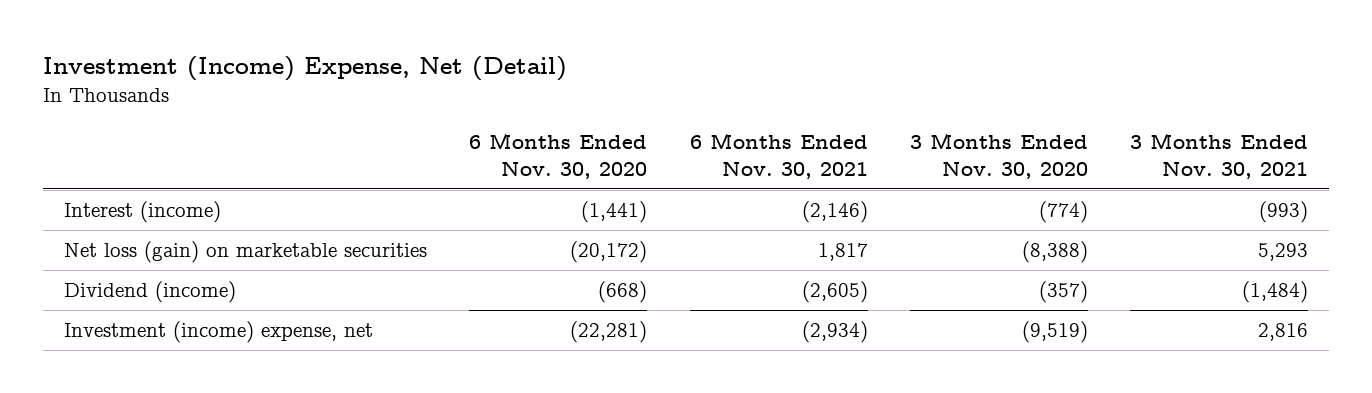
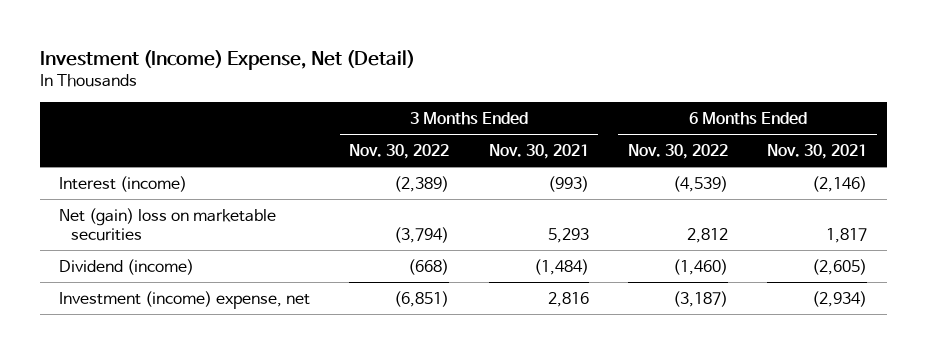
[469,133,648,179] 6 Months Ended Nov. 30, 2020 -> none
[909,133,1088,179] 3 Months Ended Nov. 30, 2020 -> none
none -> [349,144,450,160] Nov. 30, 2022
none -> [627,144,728,160] Nov. 30, 2022
[63,241,427,264] Net loss (gain) on marketable securities -> [59,207,277,242] Net (gain) loss on marketable securities

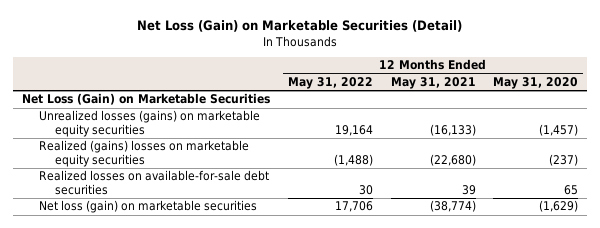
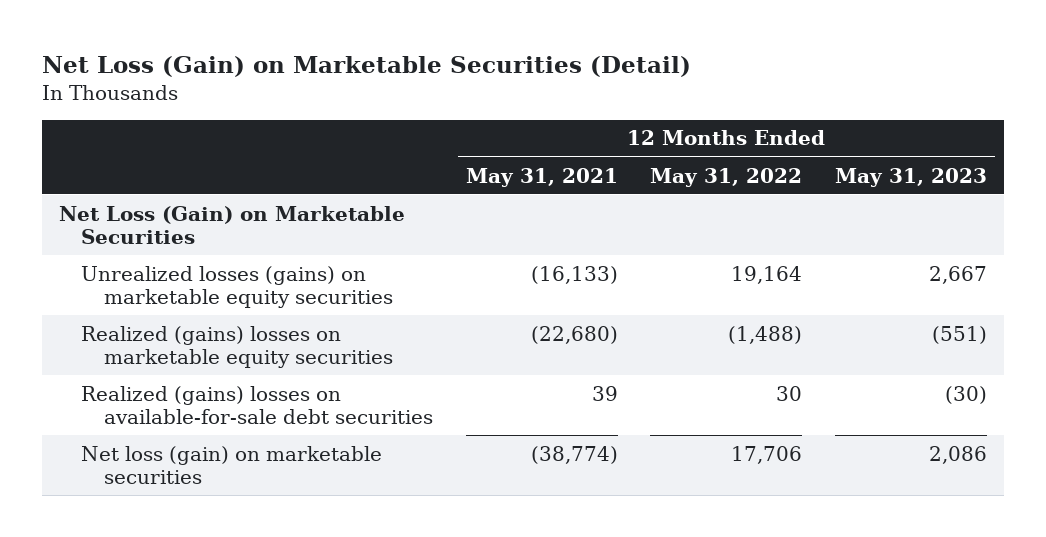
[493,77,579,90] May 31, 2020 -> none
none -> [835,167,988,187] May 31, 2023
[38,170,269,195] Realized losses on available-for-sale debt securities -> [81,385,433,425] Realized (gains) losses on available-for-sale debt securities

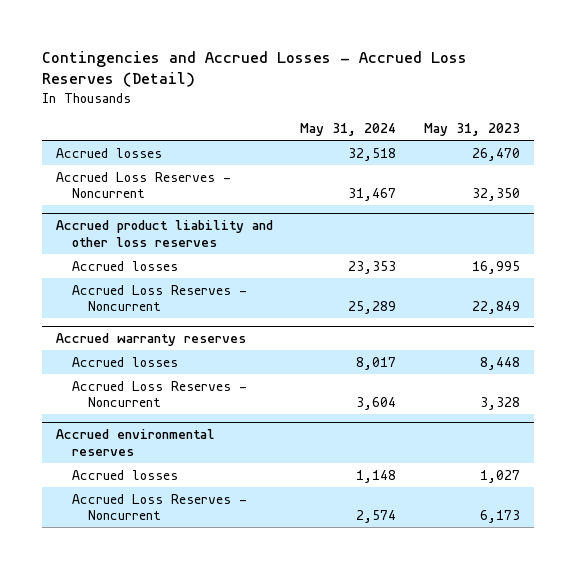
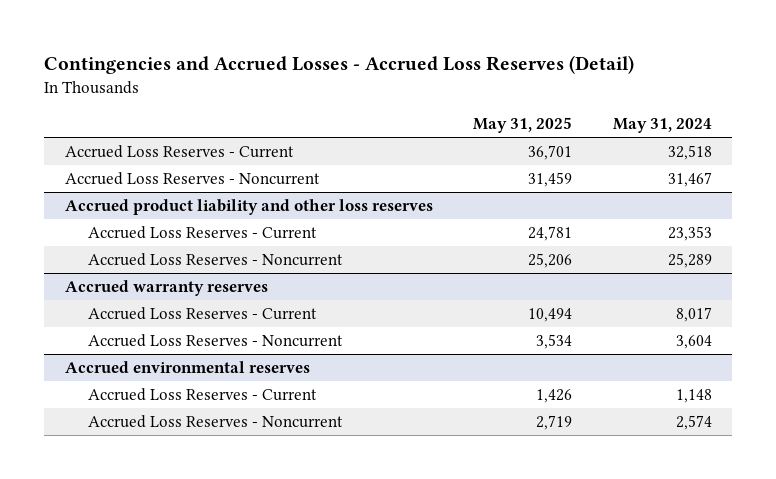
[423,123,520,137] May 31, 2023 -> none
none -> [473,116,573,133] May 31, 2025
[55,147,162,158] Accrued losses -> [64,145,294,159] Accrued Loss Reserves - Current
[72,260,179,271] Accrued losses -> [88,226,318,240] Accrued Loss Reserves - Current
[72,356,179,367] Accrued losses -> [88,307,318,321] Accrued Loss Reserves - Current
[72,469,179,480] Accrued losses -> [88,388,318,402] Accrued Loss Reserves - Current

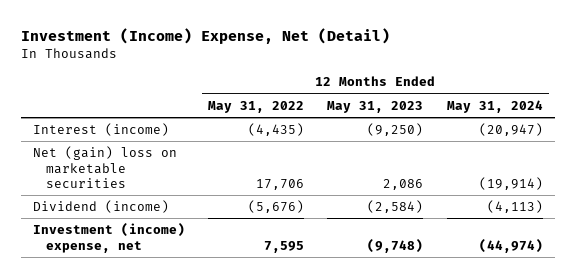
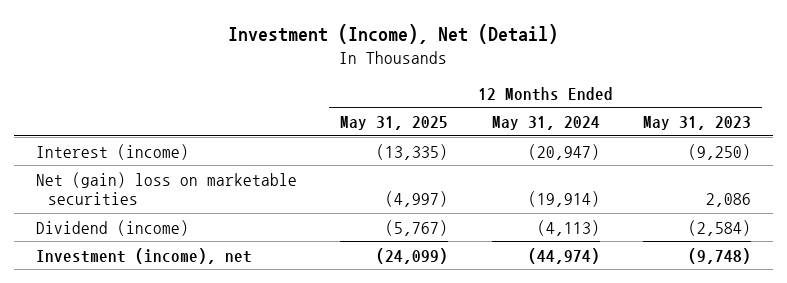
[20,27,390,44] Investment (Income) Expense, Net (Detail) -> [228,23,559,44] Investment (Income), Net (Detail)
[208,100,305,113] May 31, 2022 -> none
none -> [340,116,449,131] May 31, 2025
[32,223,185,253] Investment (income) expense, net -> [35,247,252,264] Investment (income), net

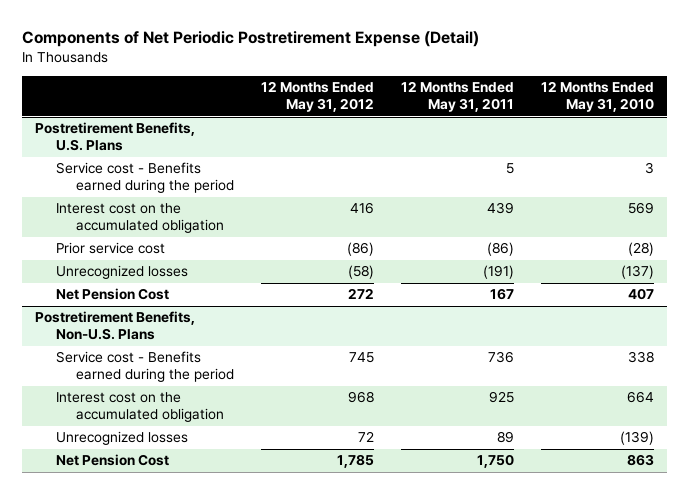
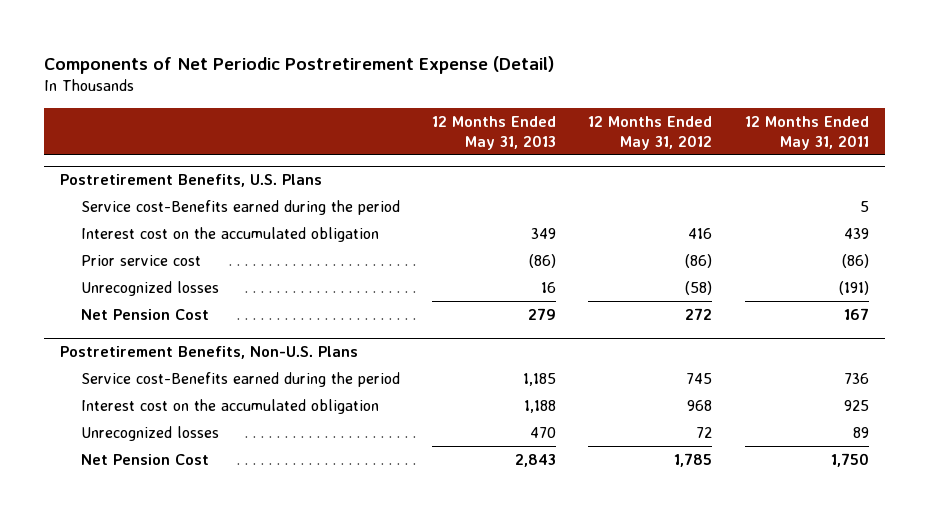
[540,81,654,113] 12 Months Ended May 31, 2010 -> none
none -> [432,115,557,150] 12 Months Ended May 31, 2013
[55,162,234,194] Service cost - Benefits earned during the period -> [81,200,401,216] Service cost-Benefits earned during the period
[55,351,234,383] Service cost - Benefits earned during the period -> [81,372,401,388] Service cost-Benefits earned during the period

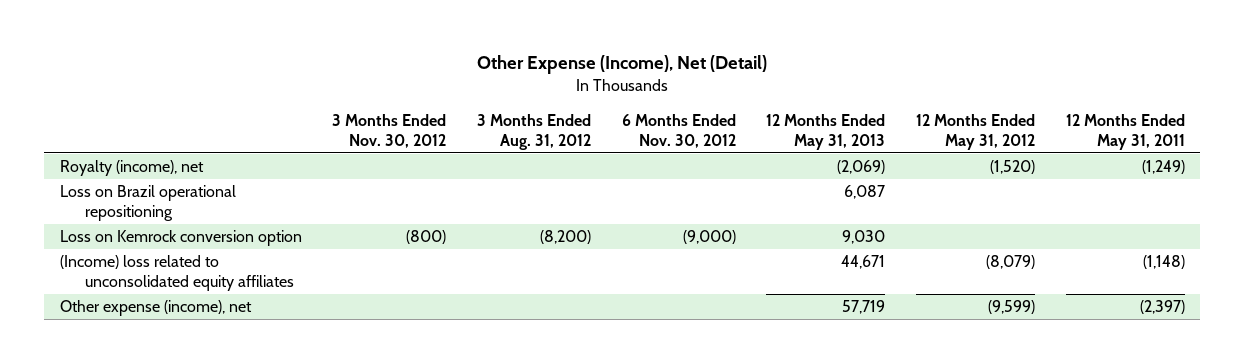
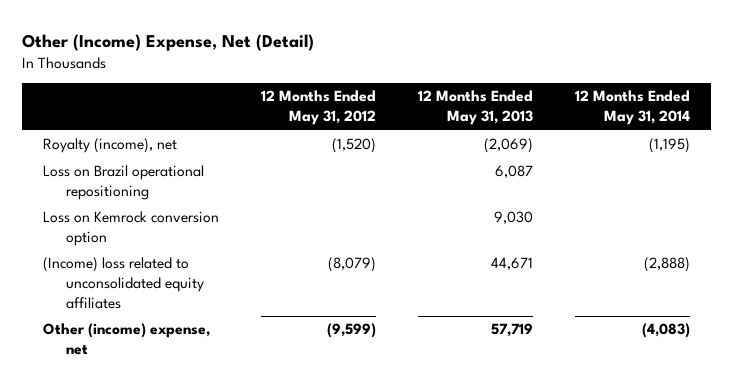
[477,55,768,75] Other Expense (Income), Net (Detail) -> [22,33,315,51] Other (Income) Expense, Net (Detail)
[332,113,447,148] 3 Months Ended Nov. 30, 2012 -> none
[476,113,591,150] 3 Months Ended Aug. 31, 2012 -> none
[621,113,736,148] 6 Months Ended Nov. 30, 2012 -> none
[1065,113,1185,150] 12 Months Ended May 31, 2011 -> none
none -> [574,90,690,126] 12 Months Ended May 31, 2014
[59,300,252,317] Other expense (income), net -> [43,323,211,356] Other (income) expense, net

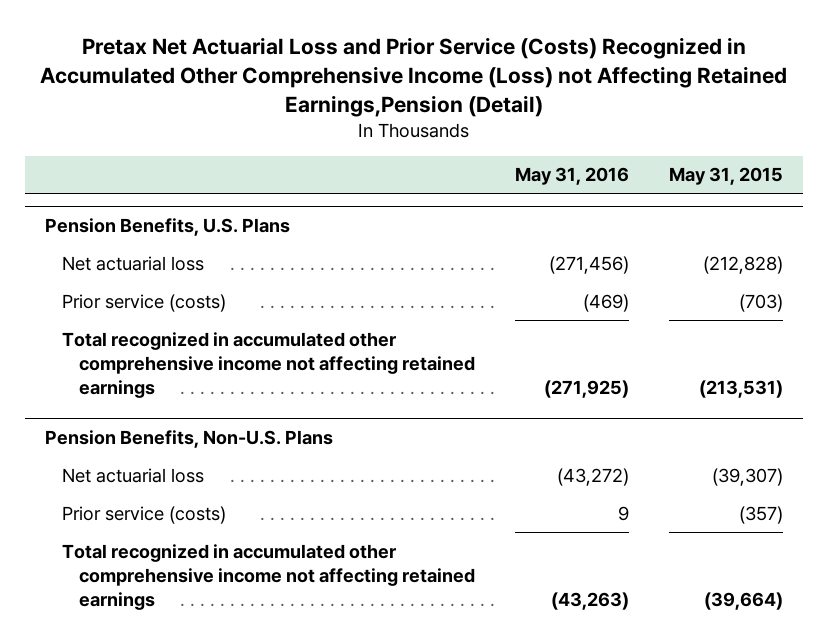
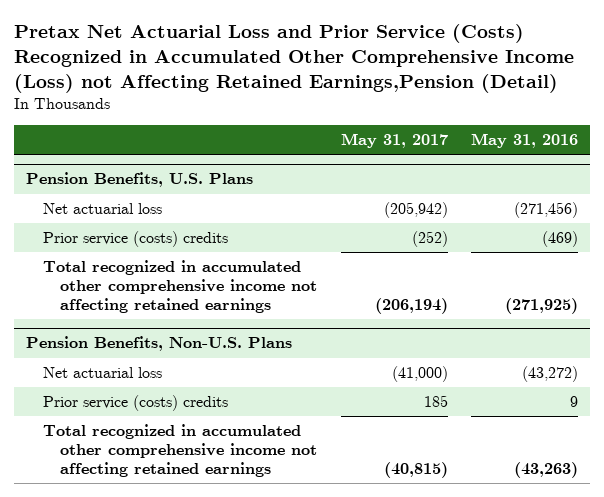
[669,167,784,186] May 31, 2015 -> none
none -> [340,133,448,149] May 31, 2017
[62,293,227,312] Prior service (costs) -> [42,231,228,248] Prior service (costs) credits
[62,505,227,524] Prior service (costs) -> [42,395,228,412] Prior service (costs) credits

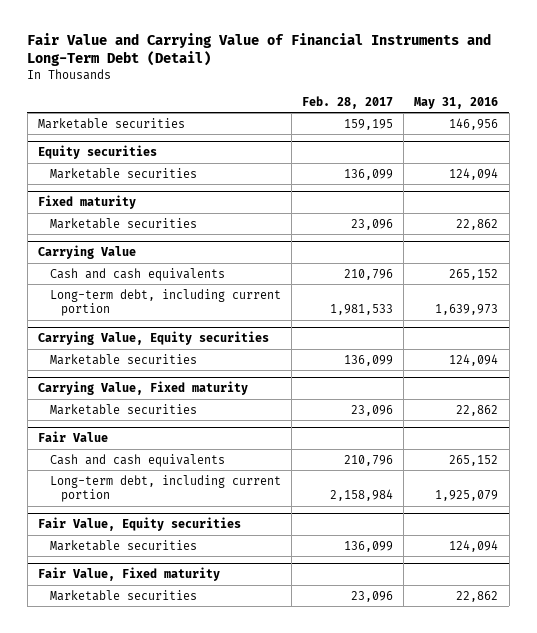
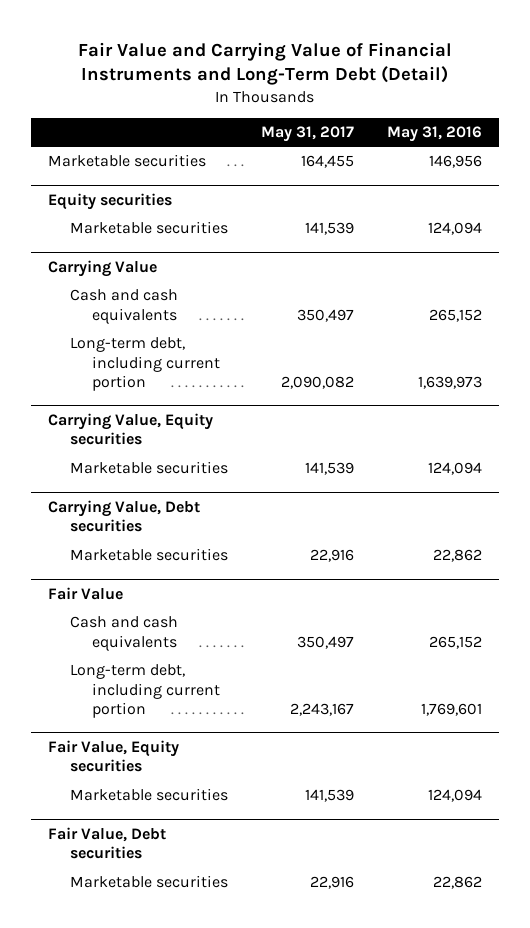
[302,95,394,109] Feb. 28, 2017 -> none
none -> [261,126,355,143] May 31, 2017
[38,195,137,210] Fixed maturity -> none
[49,217,197,229] Marketable securities -> none
[38,381,249,396] Carrying Value, Fixed maturity -> none
none -> [47,499,200,533] Carrying Value, Debt securities
[435,490,499,502] 1,925,079 -> [421,702,483,716] 1,769,601
[38,567,221,582] Fair Value, Fixed maturity -> none
none -> [47,826,166,860] Fair Value, Debt securities

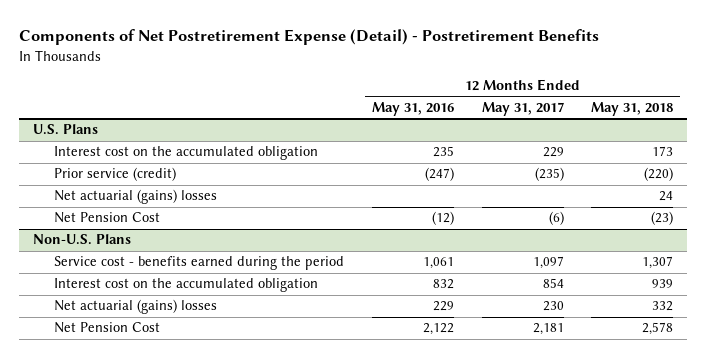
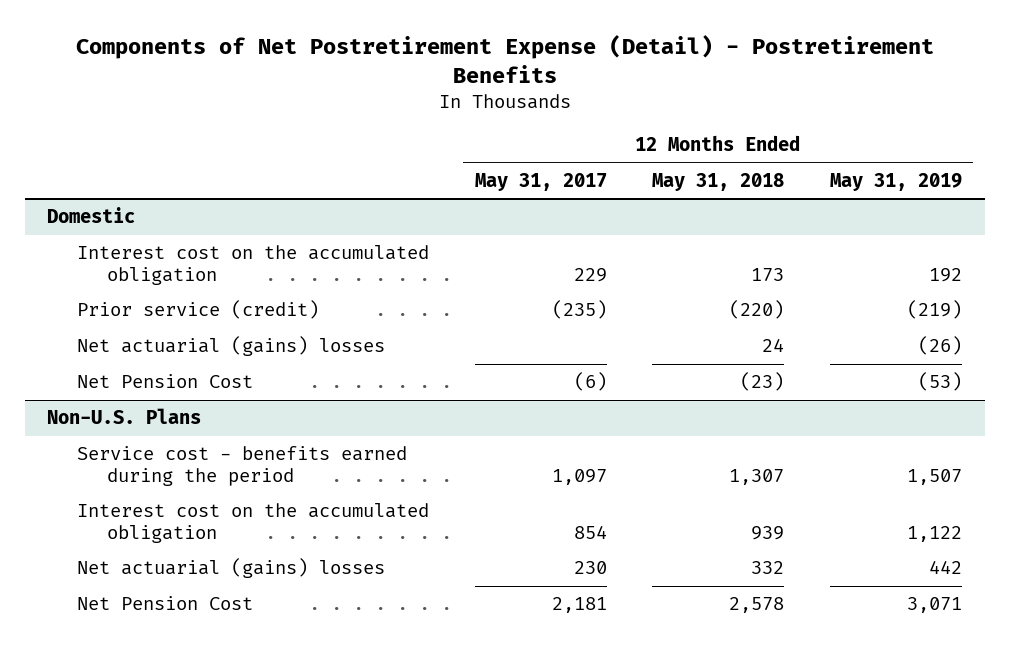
[371,102,454,117] May 31, 2016 -> none
none -> [829,172,962,191] May 31, 2019
[32,124,98,136] U.S. Plans -> [47,207,136,224] Domestic

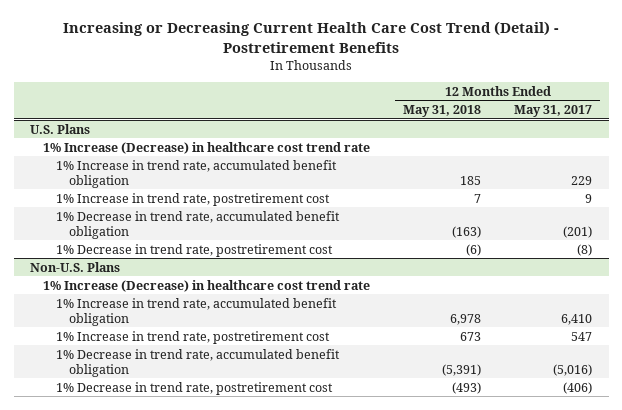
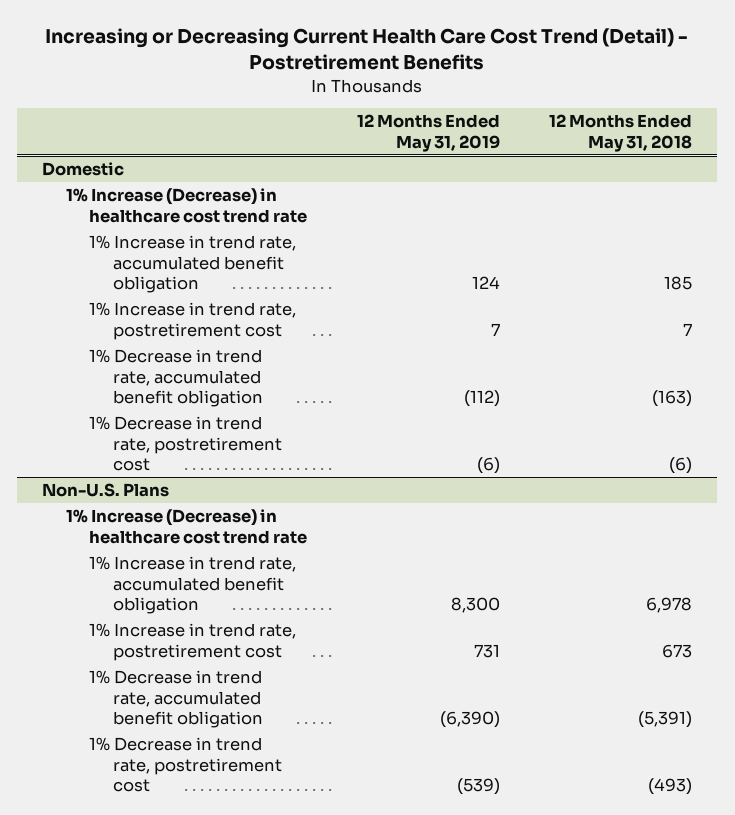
[514,105,593,118] May 31, 2017 -> none
none -> [356,114,500,153] 12 Months Ended May 31, 2019
[30,123,91,134] U.S. Plans -> [42,162,125,177] Domestic

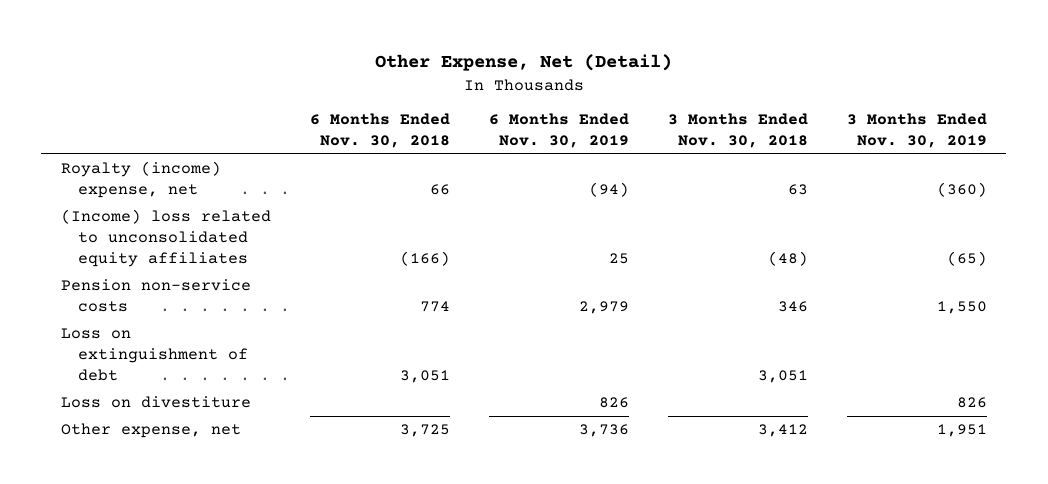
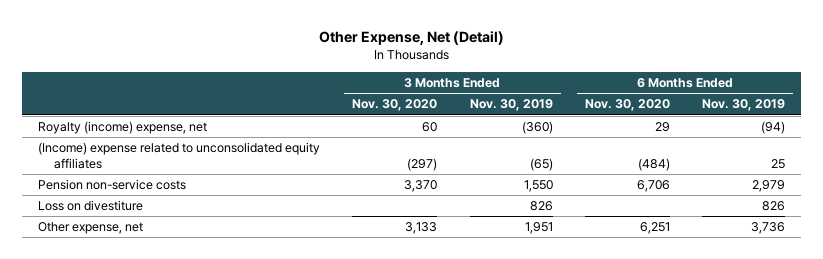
[309,113,450,149] 6 Months Ended Nov. 30, 2018 -> none
[667,113,808,149] 3 Months Ended Nov. 30, 2018 -> none
none -> [352,99,438,112] Nov. 30, 2020
none -> [584,99,670,112] Nov. 30, 2020
[60,209,271,268] (Income) loss related to unconsolidated equity affiliates -> [38,142,321,170] (Income) expense related to unconsolidated equity affiliates
[60,328,248,382] Loss on extinguishment of debt -> none

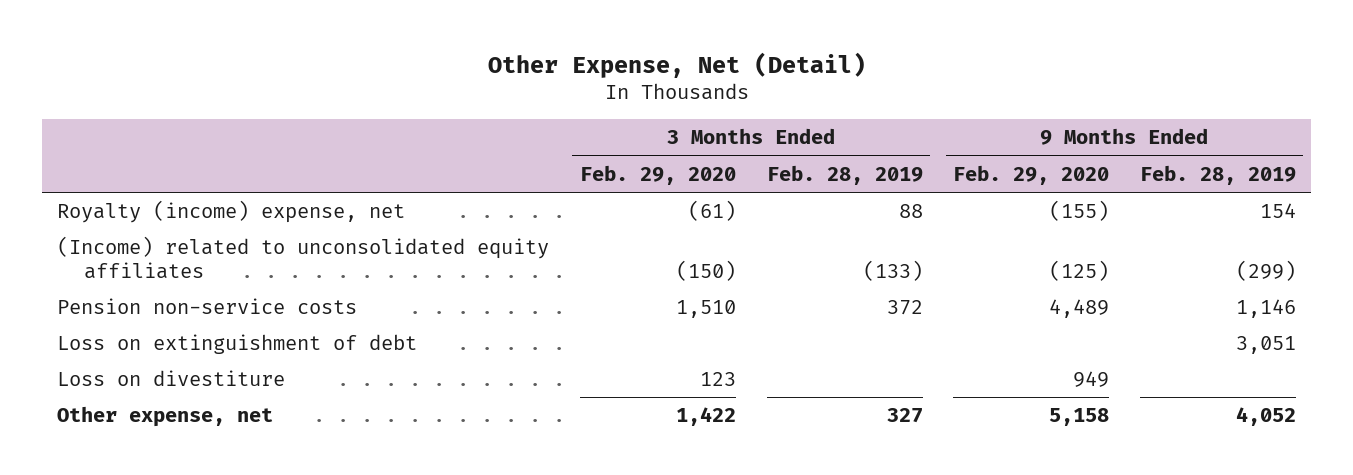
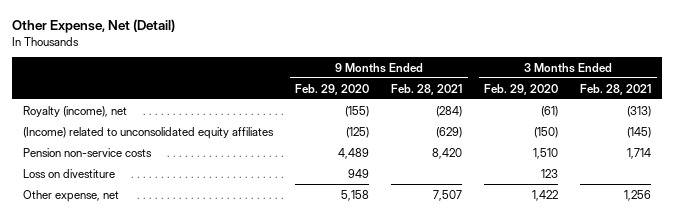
[766,164,923,185] Feb. 28, 2019 -> none
[1139,164,1296,185] Feb. 28, 2019 -> none
none -> [391,83,463,95] Feb. 28, 2021
none -> [580,83,652,95] Feb. 28, 2021
[57,200,406,224] Royalty (income) expense, net -> [23,105,128,117] Royalty (income), net
[57,334,418,355] Loss on extinguishment of debt -> none

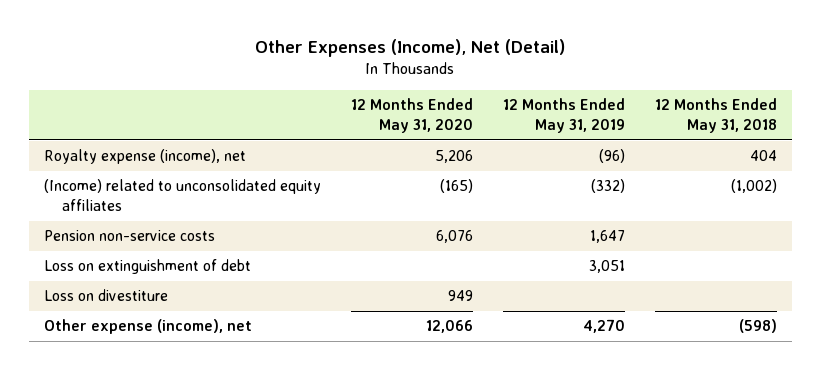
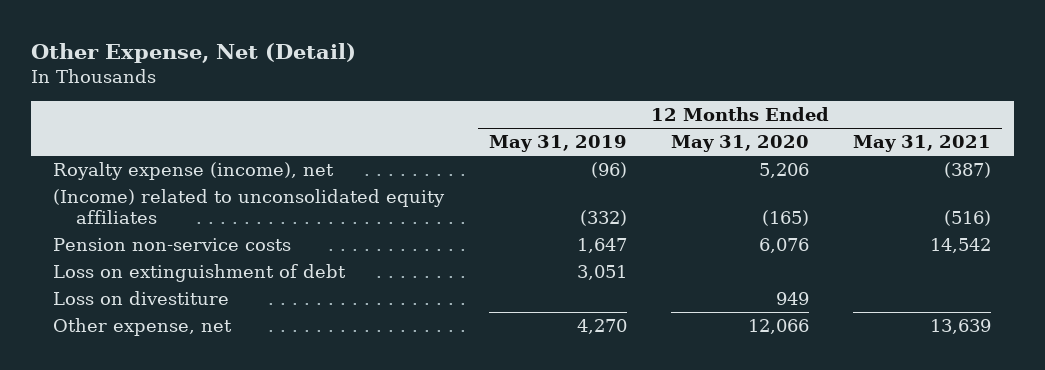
[255,39,566,58] Other Expenses (Income), Net (Detail) -> [31,43,357,64] Other Expense, Net (Detail)
[654,98,777,134] 12 Months Ended May 31, 2018 -> none
none -> [853,135,992,153] May 31, 2021
[43,319,252,335] Other expense (income), net -> [53,317,233,336] Other expense, net

